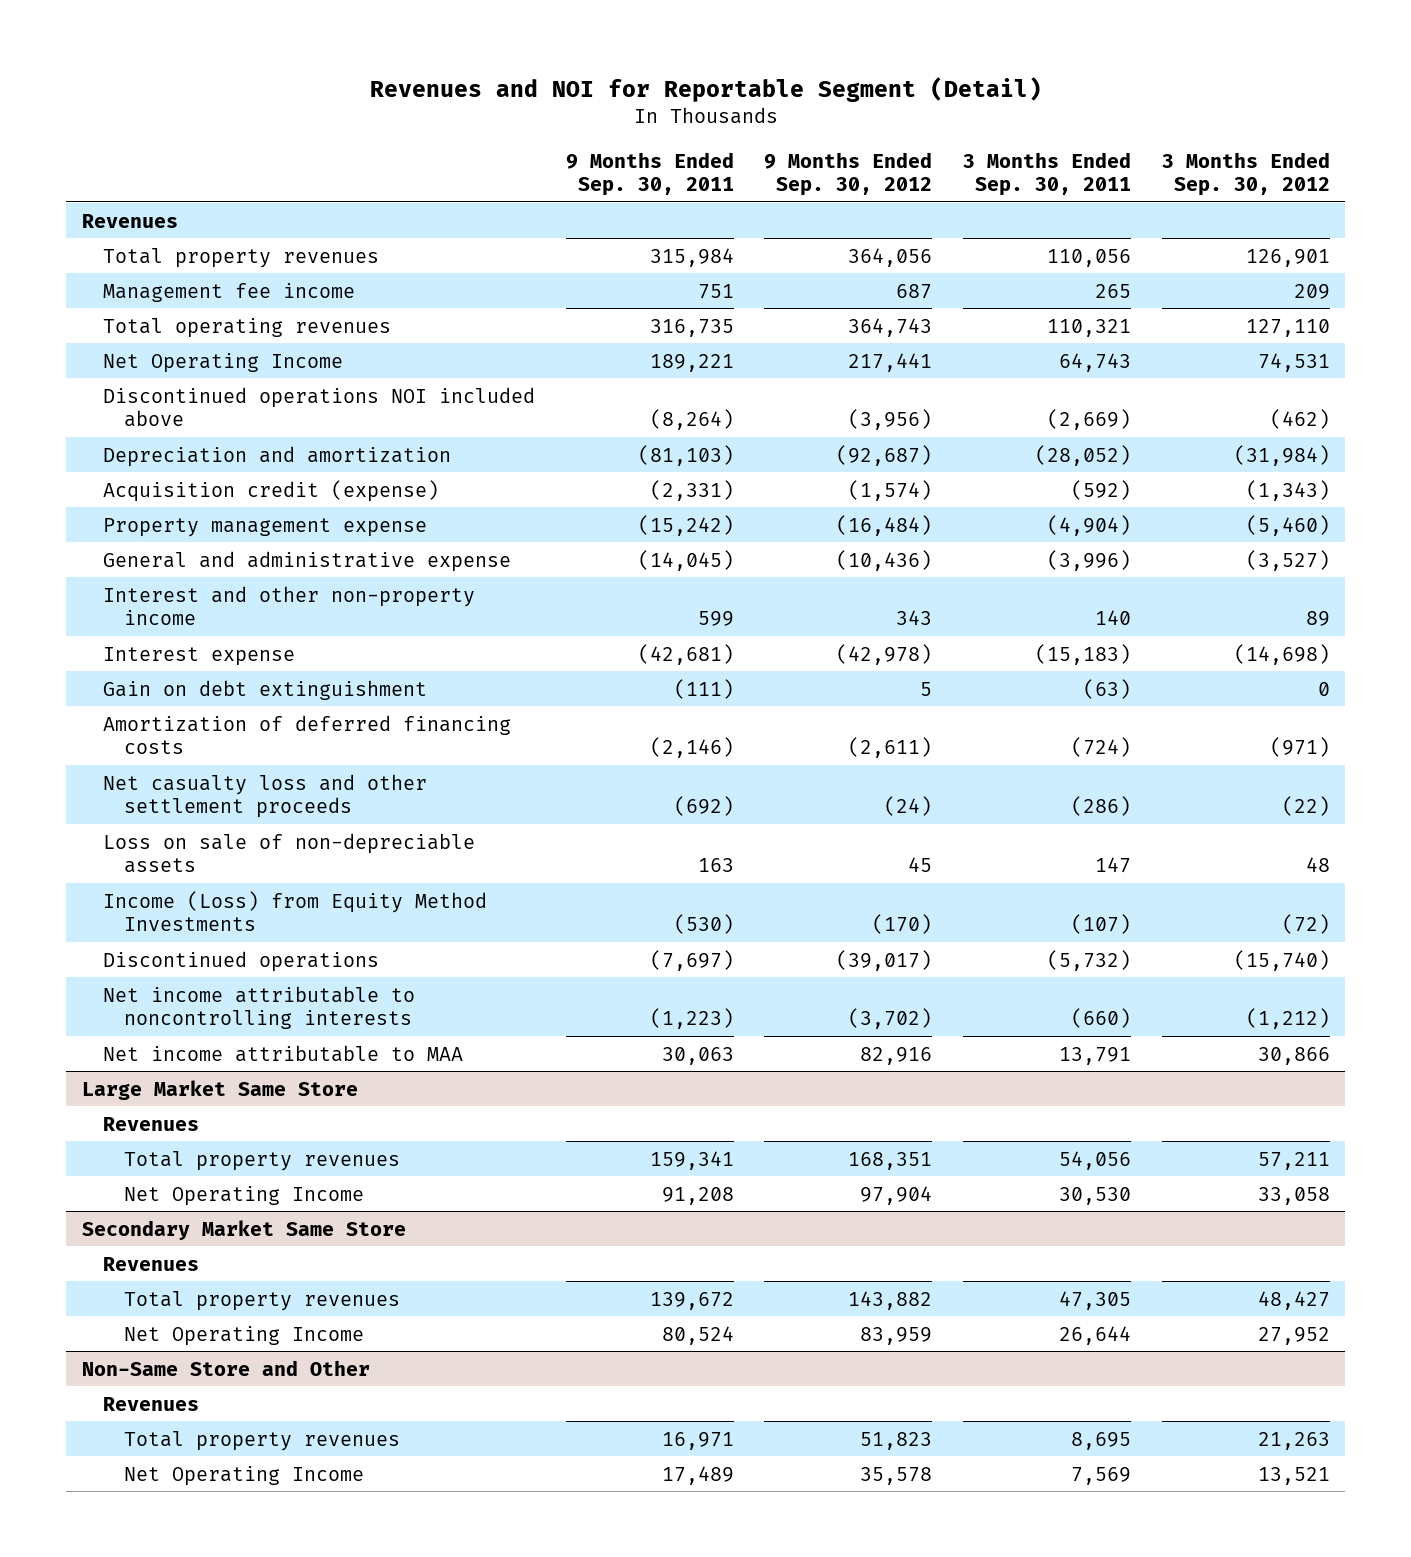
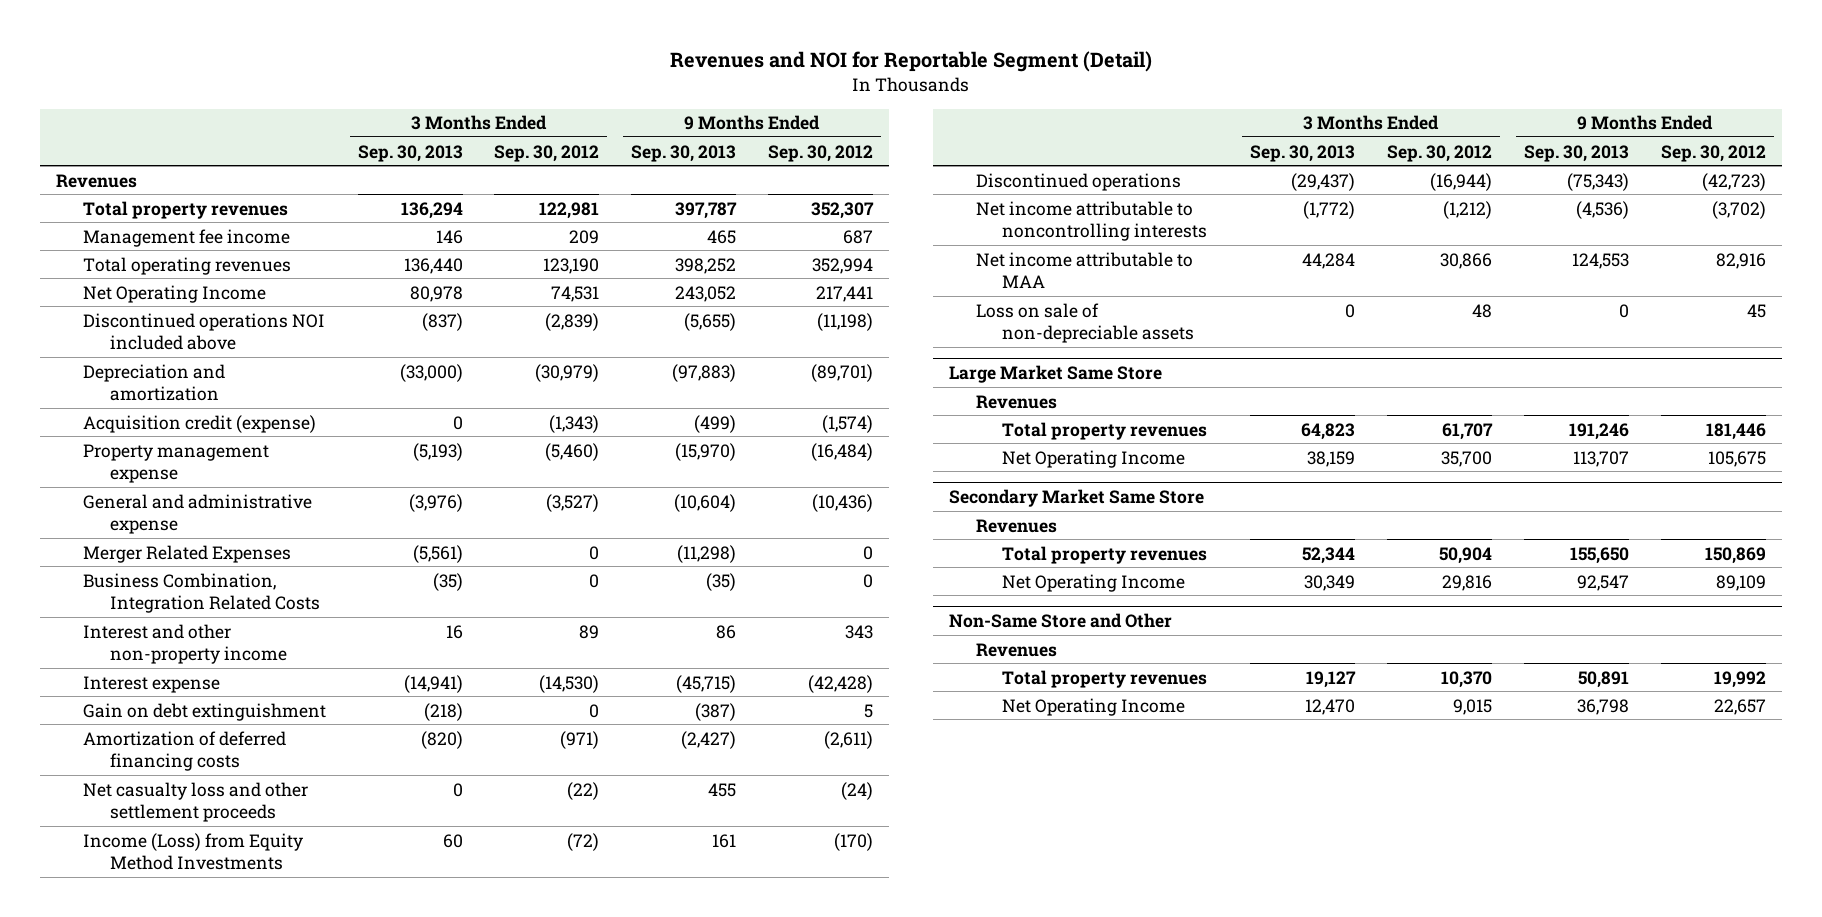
[565,151,734,196] 9 Months Ended Sep. 30, 2011 -> none
[962,151,1131,196] 3 Months Ended Sep. 30, 2011 -> none
none -> [357,144,463,162] Sep. 30, 2013
none -> [631,144,737,162] Sep. 30, 2013
[848,247,933,267] 364,056 -> [811,201,875,219] 352,307
[1245,248,1330,267] 126,901 -> [539,201,600,219] 122,981
[848,317,933,337] 364,743 -> [812,257,874,274] 352,994
[1245,318,1330,337] 127,110 -> [543,257,600,274] 123,190
[848,408,933,430] (3,956) -> [817,312,874,331] (11,198)
[1269,408,1330,429] (462) -> [545,312,600,331] (2,839)
[836,444,933,466] (92,687) -> [811,363,874,382] (89,701)
[1233,444,1330,466] (31,984) -> [535,363,600,382] (30,979)
none -> [82,544,291,563] Merger Related Expenses
none -> [82,572,320,614] Business Combination, Integration Related Costs
[836,643,933,665] (42,978) -> [808,674,874,693] (42,428)
[1233,643,1330,665] (14,698) -> [539,674,600,693] (14,530)
[836,949,933,971] (39,017) -> [1701,172,1766,191] (42,723)
[1233,949,1330,971] (15,740) -> [1430,172,1493,191] (16,944)
[102,832,475,873] Loss on sale of non-depreciable assets -> [975,302,1195,344] Loss on sale of non-depreciable assets
[848,1151,933,1170] 168,351 -> [1705,422,1766,440] 181,446
[1257,1151,1330,1170] 57,211 -> [1442,422,1494,440] 61,707
[860,1185,933,1205] 97,904 -> [1707,450,1766,467] 105,675
[1257,1186,1330,1205] 33,058 -> [1441,450,1493,467] 35,700
[848,1290,933,1310] 143,882 -> [1704,546,1766,564] 150,869
[1257,1290,1330,1310] 48,427 -> [1439,546,1493,564] 50,904
[860,1326,933,1345] 83,959 -> [1715,574,1766,591] 89,109
[1257,1326,1330,1345] 27,952 -> [1442,574,1493,591] 29,816
[860,1431,933,1450] 51,823 -> [1713,670,1766,688] 19,992
[1257,1431,1330,1450] 21,263 -> [1441,670,1493,688] 10,370
[860,1466,933,1485] 35,578 -> [1713,698,1766,715] 22,657
[1257,1466,1330,1485] 13,521 -> [1453,698,1493,715] 9,015

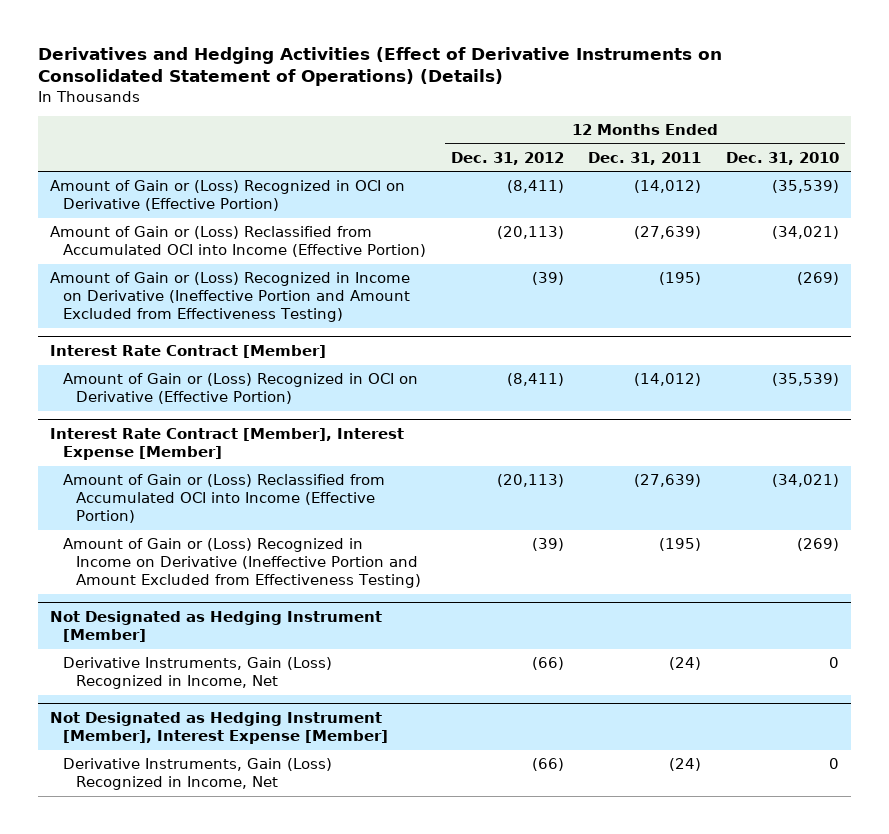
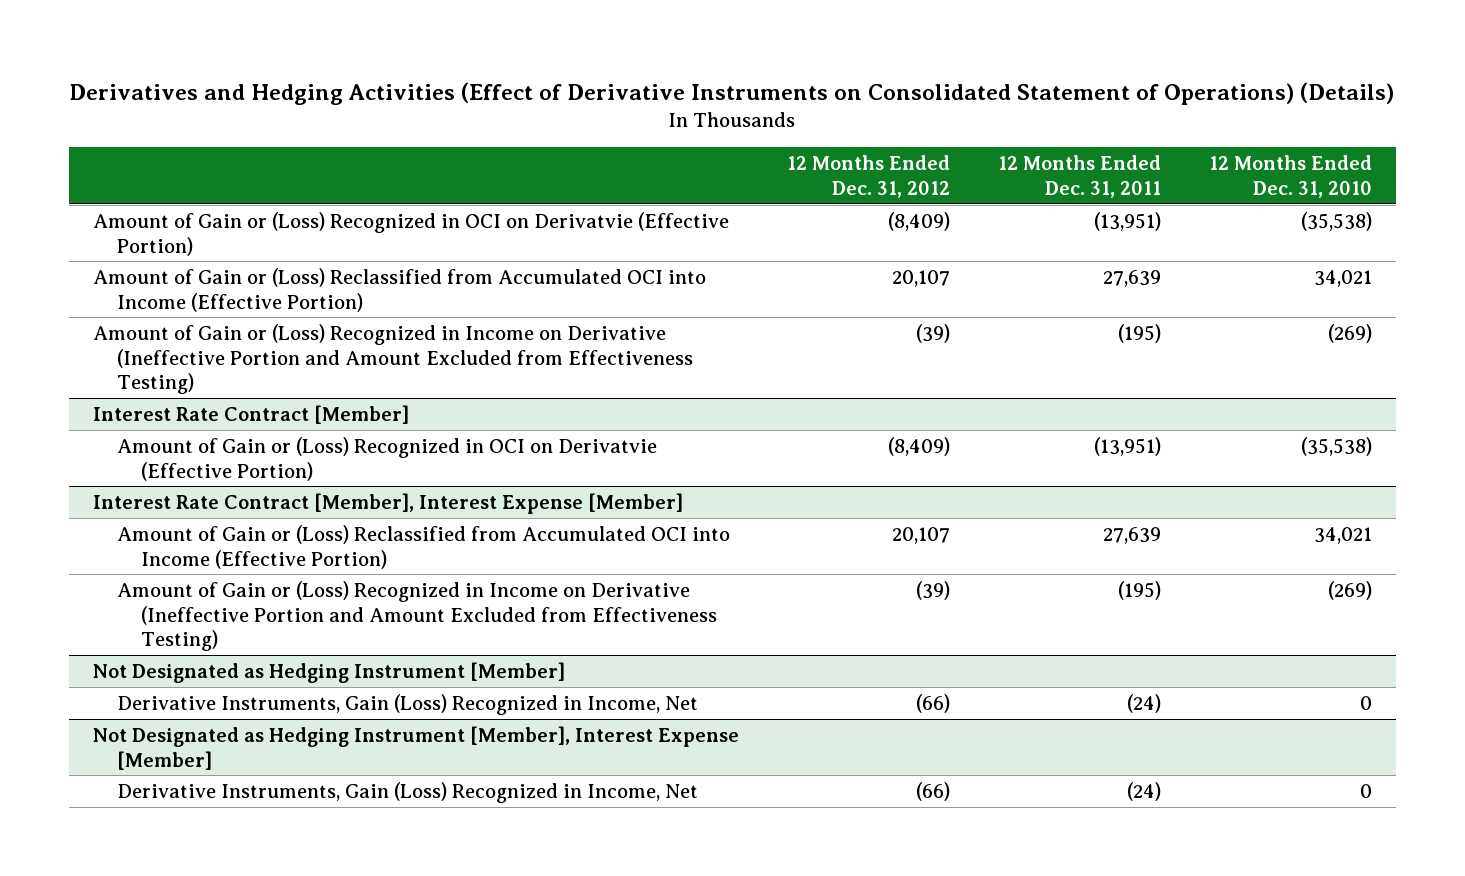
[49,180,405,212] Amount of Gain or (Loss) Recognized in OCI on Derivative (Effective Portion) -> [92,211,729,256] Amount of Gain or (Loss) Recognized in OCI on Derivatvie (Effective Portion)
[506,180,564,194] (8,411) -> [887,211,950,231] (8,409)
[634,180,702,194] (14,012) -> [1093,211,1161,231] (13,951)
[772,180,840,194] (35,539) -> [1301,211,1373,231] (35,538)
[496,226,564,240] (20,113) -> [891,269,950,287] 20,107
[634,226,702,240] (27,639) -> [1102,269,1161,287] 27,639
[772,226,840,240] (34,021) -> [1314,269,1373,287] 34,021
[63,373,419,405] Amount of Gain or (Loss) Recognized in OCI on Derivative (Effective Portion) -> [116,436,657,481] Amount of Gain or (Loss) Recognized in OCI on Derivatvie (Effective Portion)
[506,373,564,387] (8,411) -> [887,436,950,456] (8,409)
[634,373,702,387] (14,012) -> [1093,436,1161,456] (13,951)
[772,373,840,387] (35,539) -> [1301,436,1373,456] (35,538)
[496,474,564,488] (20,113) -> [891,526,950,544] 20,107
[634,474,702,488] (27,639) -> [1102,526,1161,544] 27,639
[772,474,840,488] (34,021) -> [1314,526,1373,544] 34,021

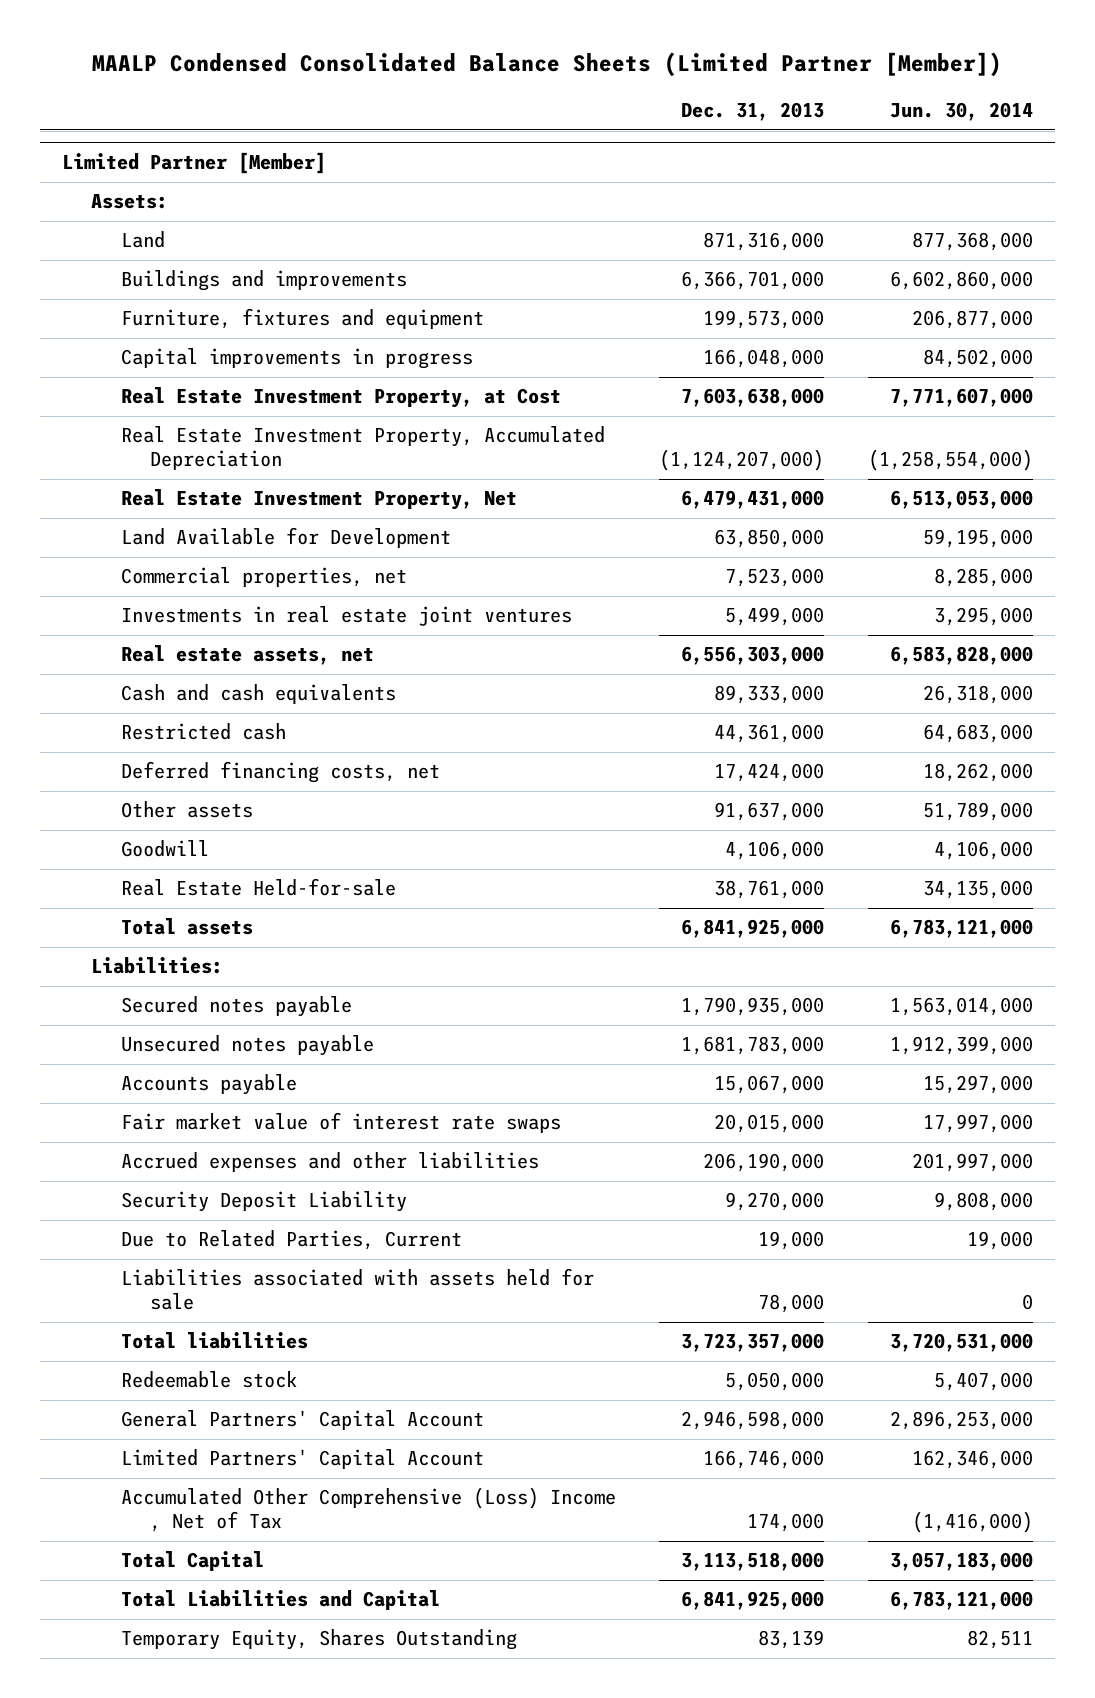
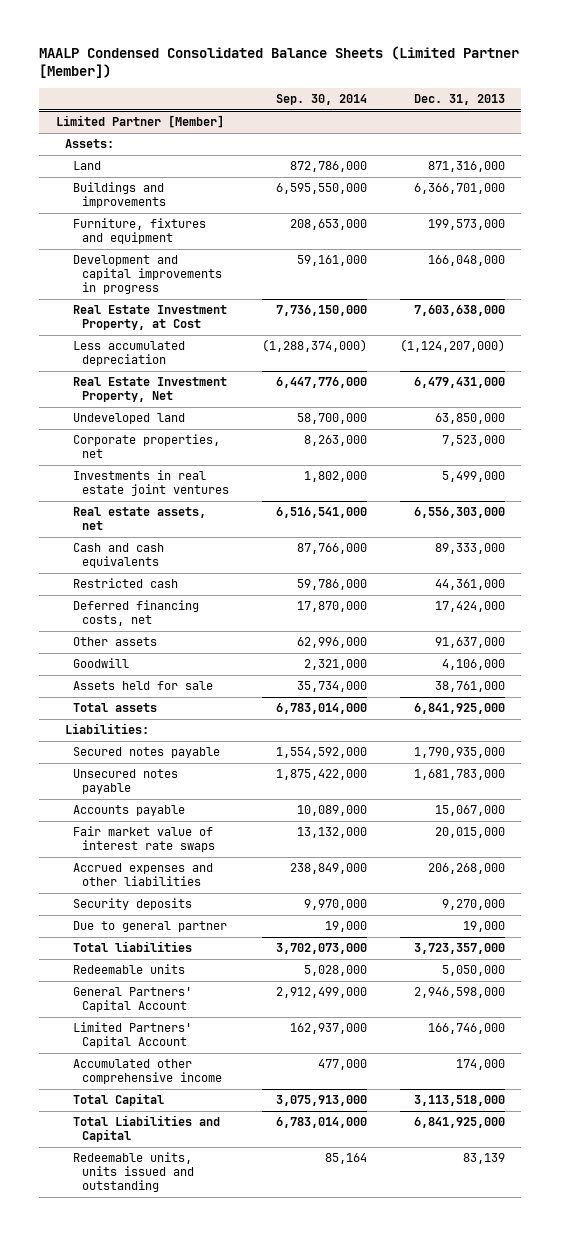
[889,102,1033,122] Jun. 30, 2014 -> none
none -> [275,94,367,106] Sep. 30, 2014
[120,348,473,370] Capital improvements in progress -> [73,255,222,294] Development and capital improvements in progress
[120,426,605,471] Real Estate Investment Property, Accumulated Depreciation -> [73,341,186,367] Less accumulated depreciation
[120,527,451,549] Land Available for Development -> [73,413,186,425] Undeveloped land
[120,567,407,588] Commercial properties, net -> [73,434,221,459] Corporate properties, net
[120,878,396,897] Real Estate Held-for-sale -> [73,681,214,691] Assets held for sale
[120,1268,594,1311] Liabilities associated with assets held for sale -> none
[703,1153,825,1173] 206,190,000 -> [427,863,505,875] 206,268,000
[120,1191,407,1213] Security Deposit Liability -> [73,898,193,911] Security deposits
[120,1230,462,1251] Due to Related Parties, Current -> [73,921,228,933] Due to general partner
[120,1371,297,1389] Redeemable stock -> [73,964,186,975] Redeemable units
[120,1487,616,1533] Accumulated Other Comprehensive (Loss) Income , Net of Tax -> [73,1059,222,1085] Accumulated other comprehensive income
[120,1629,517,1651] Temporary Equity, Shares Outstanding -> [73,1152,194,1192] Redeemable units, units issued and outstanding

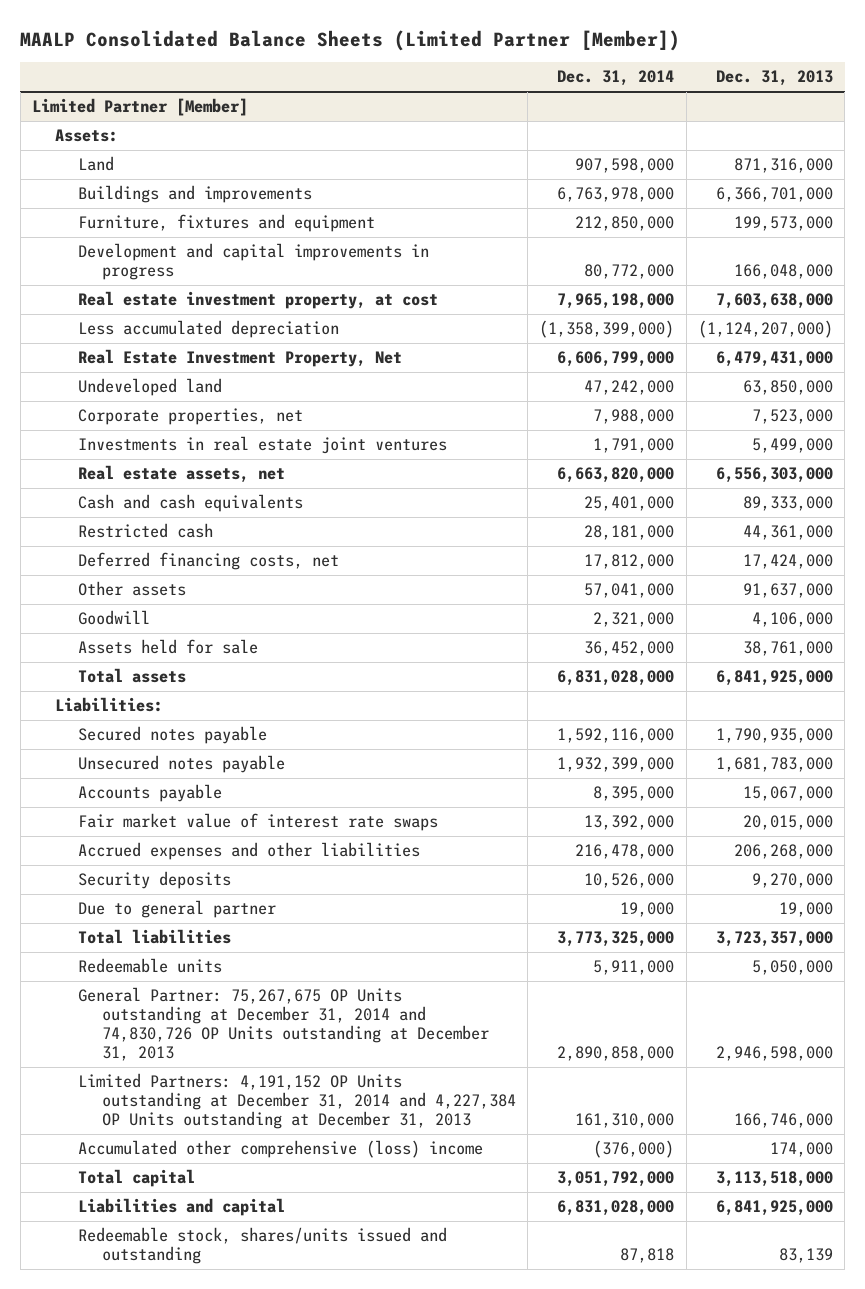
[39,45,520,78] MAALP Condensed Consolidated Balance Sheets (Limited Partner [Member]) -> [20,29,681,51] MAALP Consolidated Balance Sheets (Limited Partner [Member])
[275,94,367,106] Sep. 30, 2014 -> none
none -> [557,70,675,87] Dec. 31, 2014
[73,305,228,331] Real Estate Investment Property, at Cost -> [78,291,439,310] Real estate investment property, at cost
[73,987,193,1013] General Partners' Capital Account -> [78,987,489,1062] General Partner: 75,267,675 OP Units outstanding at December 31, 2014 and 74,830,726 OP Units outstanding at December 31, 2013
[73,1022,193,1049] Limited Partners' Capital Account -> [78,1073,516,1130] Limited Partners: 4,191,152 OP Units outstanding at December 31, 2014 and 4,227,384 OP Units outstanding at December 31, 2013
[73,1059,222,1085] Accumulated other comprehensive income -> [78,1140,484,1159] Accumulated other comprehensive (loss) income
[73,1093,165,1107] Total Capital -> [78,1169,196,1188] Total capital
[73,1115,221,1143] Total Liabilities and Capital -> [78,1198,286,1217] Liabilities and capital
[73,1152,194,1192] Redeemable units, units issued and outstanding -> [78,1227,448,1265] Redeemable stock, shares/units issued and outstanding

